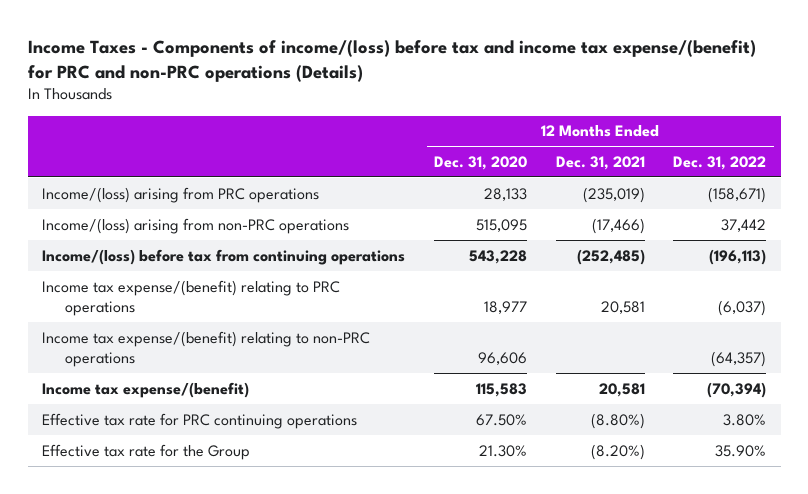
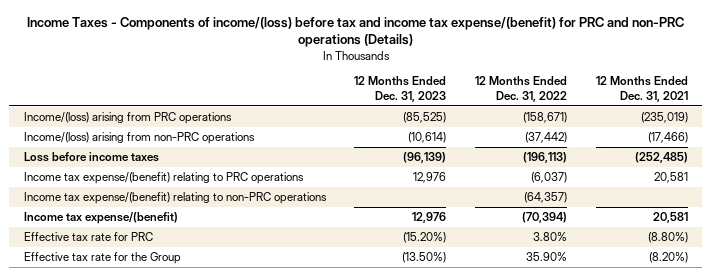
[433,155,527,170] Dec. 31, 2020 -> none
none -> [354,76,447,102] 12 Months Ended Dec. 31, 2023
[721,218,767,232] 37,442 -> [525,132,568,144] (37,442)
[42,248,406,265] Income/(loss) before tax from continuing operations -> [23,152,159,163] Loss before income taxes
[42,412,358,429] Effective tax rate for PRC continuing operations -> [23,232,153,242] Effective tax rate for PRC

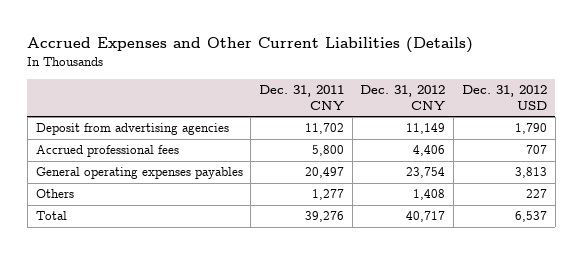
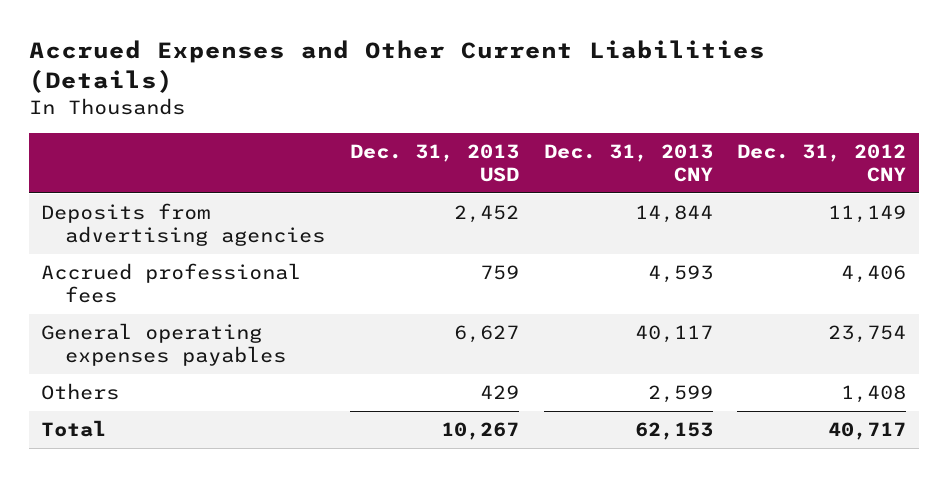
[259,85,345,110] Dec. 31, 2011 CNY -> none
[461,85,547,110] Dec. 31, 2012 USD -> none
none -> [349,144,519,183] Dec. 31, 2013 USD
none -> [543,144,713,183] Dec. 31, 2013 CNY
[35,123,229,136] Deposit from advertising agencies -> [41,203,326,247] Deposits from advertising agencies

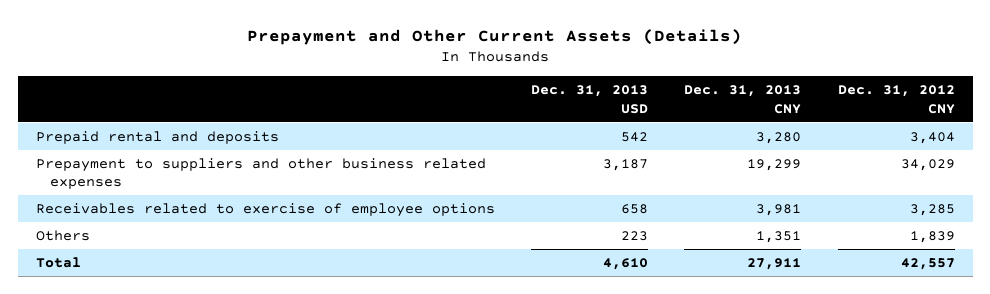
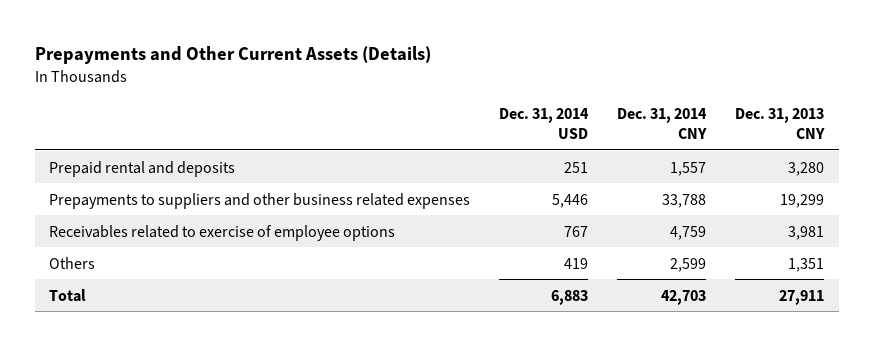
[247,28,743,45] Prepayment and Other Current Assets (Details) -> [34,45,431,64] Prepayments and Other Current Assets (Details)
[530,85,648,114] Dec. 31, 2013 USD -> none
[837,85,955,114] Dec. 31, 2012 CNY -> none
none -> [499,108,590,140] Dec. 31, 2014 USD
none -> [617,108,708,140] Dec. 31, 2014 CNY
[35,157,486,190] Prepayment to suppliers and other business related expenses -> [49,192,471,209] Prepayments to suppliers and other business related expenses

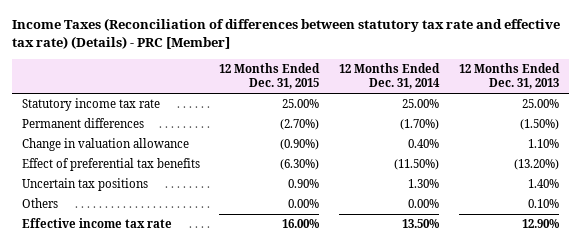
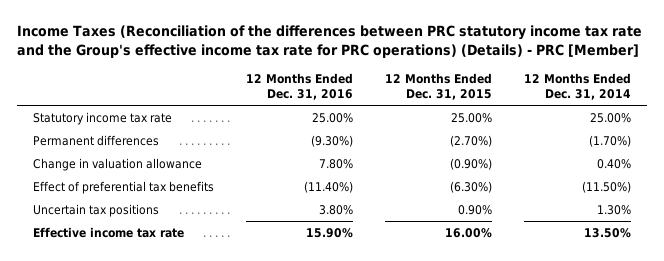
[11,18,560,50] Income Taxes (Reconciliation of differences between statutory tax rate and effective tax rate) (Details) - PRC [Member] -> [16,24,642,58] Income Taxes (Reconciliation of the differences between PRC statutory income tax rate and the Group's effective income tax rate for PRC operations) (Details) - PRC [Member]
[459,62,561,90] 12 Months Ended Dec. 31, 2013 -> none
none -> [246,73,354,101] 12 Months Ended Dec. 31, 2016
[21,198,58,209] Others -> none

